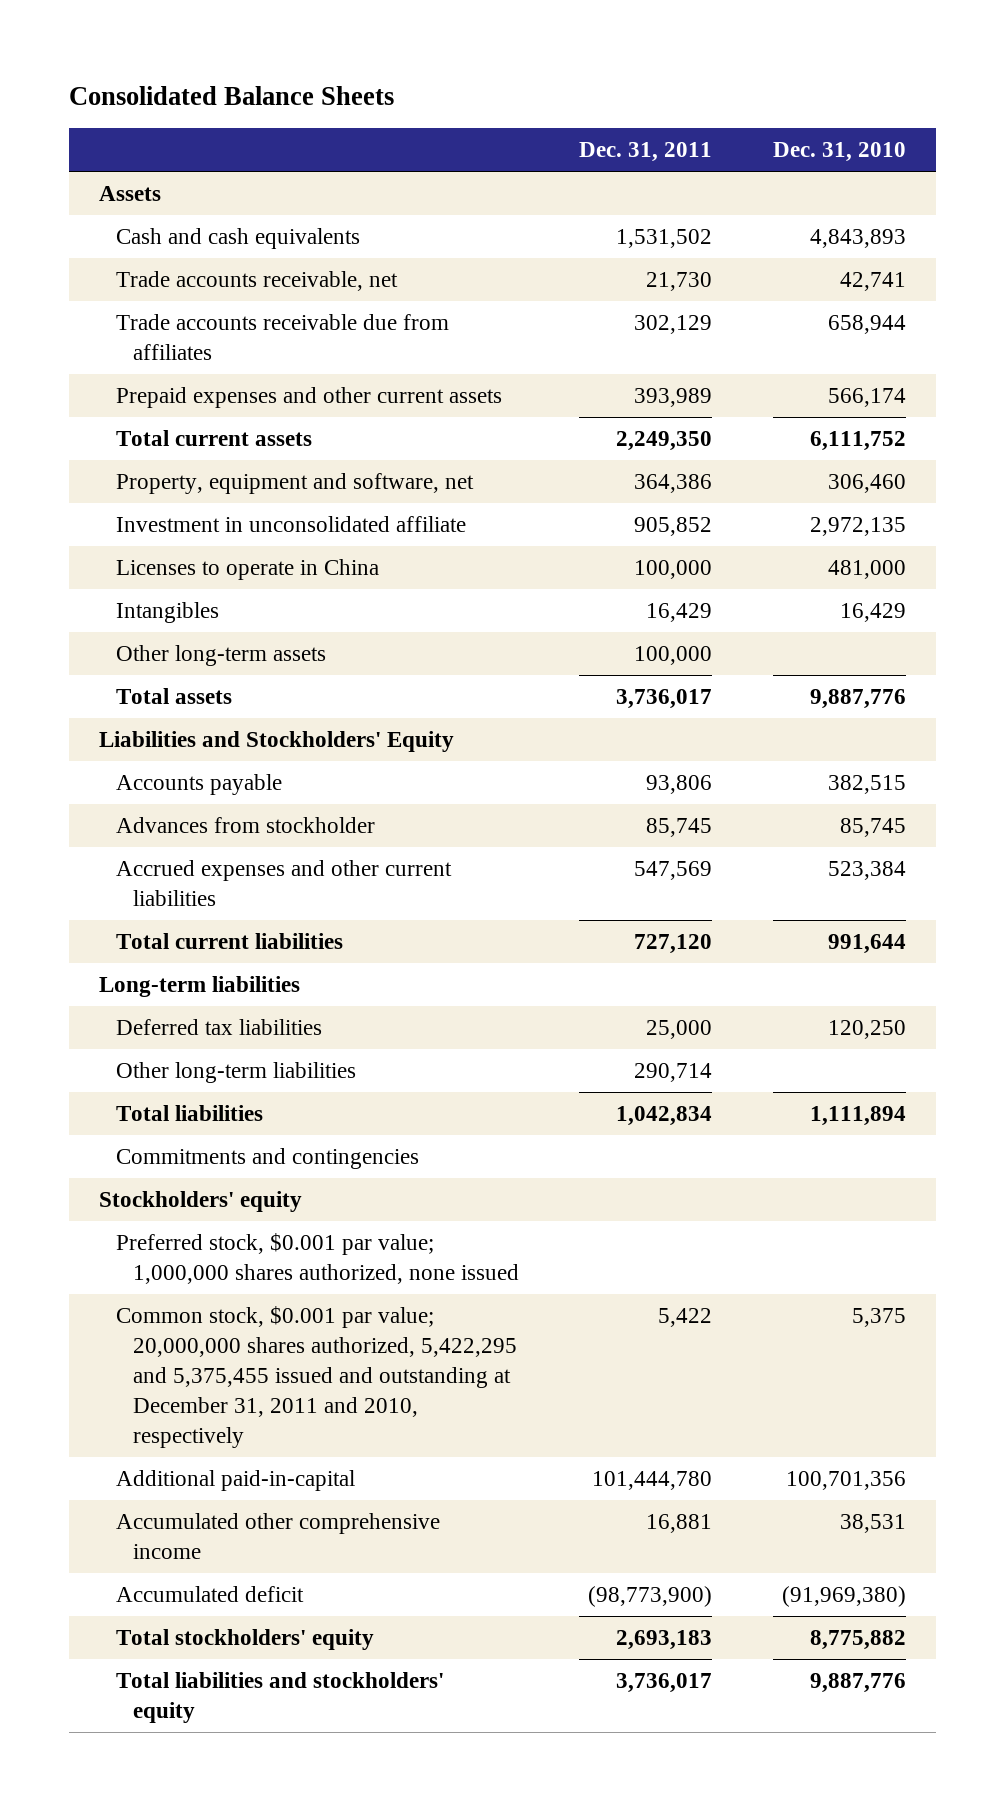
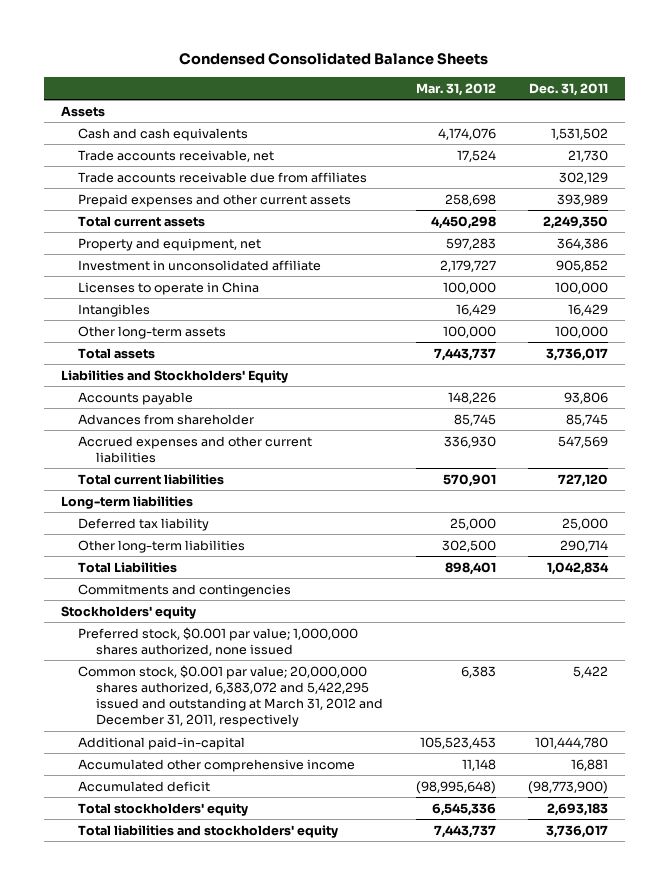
[68,85,394,105] Consolidated Balance Sheets -> [179,52,489,66] Condensed Consolidated Balance Sheets
[773,141,907,162] Dec. 31, 2010 -> none
none -> [415,82,496,96] Mar. 31, 2012
[115,473,474,495] Property, equipment and software, net -> [78,237,262,251] Property and equipment, net
[115,817,375,834] Advances from stockholder -> [78,413,255,425] Advances from shareholder
[115,1019,322,1036] Deferred tax liabilities -> [78,517,210,531] Deferred tax liability
[115,1105,263,1122] Total liabilities -> [78,561,178,573] Total Liabilities
[115,1306,517,1448] Common stock, $0.001 par value; 20,000,000 shares authorized, 5,422,295 and 5,375,455 issued and outstanding at December 31, 2011 and 2010, respectively -> [78,664,384,728] Common stock, $0.001 par value; 20,000,000 shares authorized, 6,383,072 and 5,422,295 issued and outstanding at March 31, 2012 and December 31, 2011, respectively

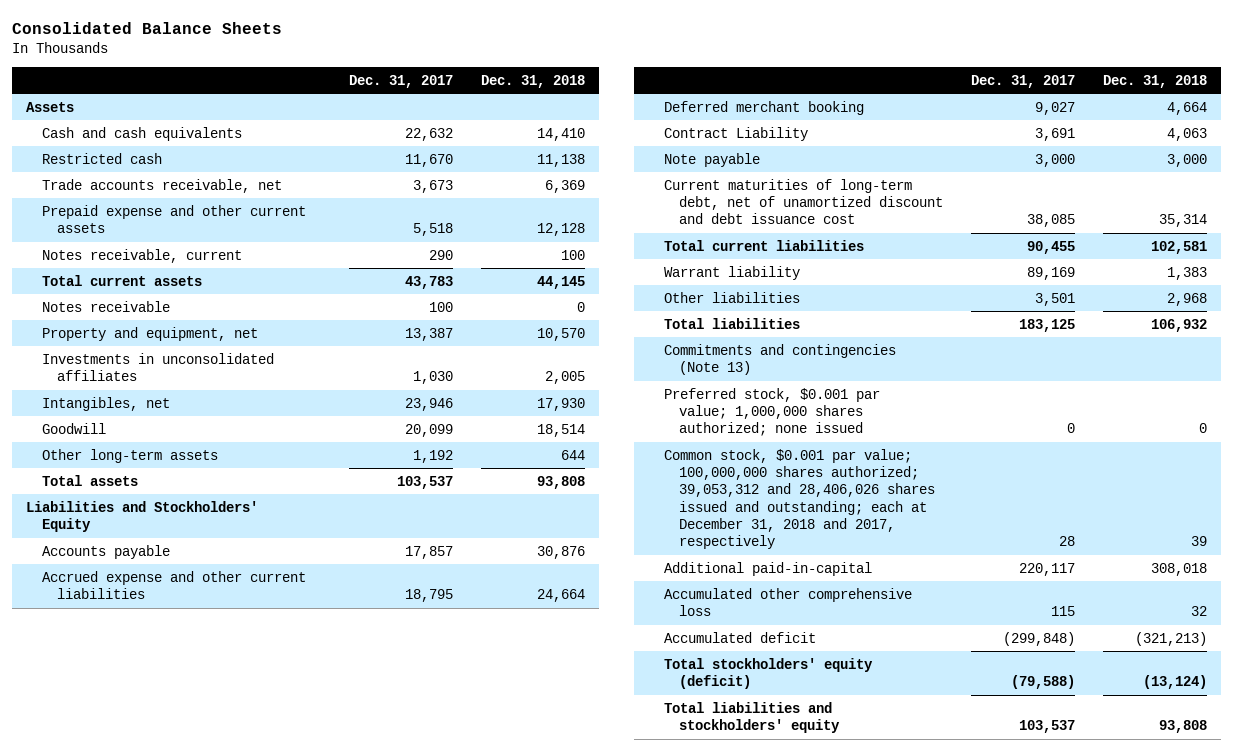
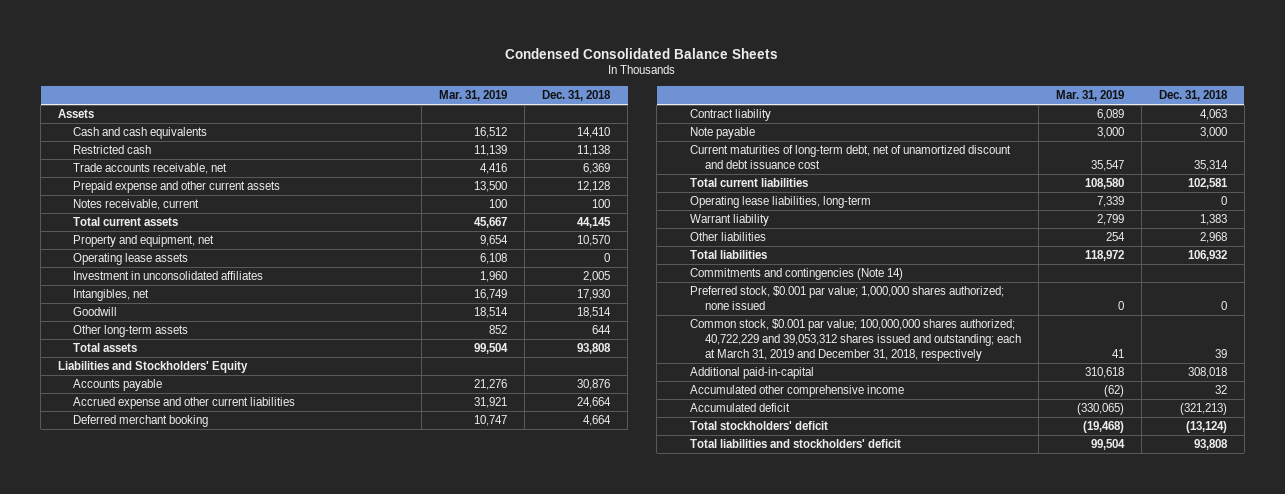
[12,22,283,35] Consolidated Balance Sheets -> [505,47,779,59] Condensed Consolidated Balance Sheets
[349,74,454,88] Dec. 31, 2017 -> none
none -> [439,90,508,102] Mar. 31, 2019
[41,300,170,312] Notes receivable -> none
none -> [73,253,189,266] Operating lease assets
[41,352,274,382] Investments in unconsolidated affiliates -> [73,271,264,281] Investment in unconsolidated affiliates
[663,126,808,141] Contract Liability -> [689,109,771,122] Contract liability
none -> [689,196,871,209] Operating lease liabilities, long-term
[663,343,896,376] Commitments and contingencies (Note 13) -> [689,268,903,281] Commitments and contingencies (Note 14)
[663,448,936,550] Common stock, $0.001 par value; 100,000,000 shares authorized; 39,053,312 and 28,406,026 shares issued and outstanding; each at December 31, 2018 and 2017, respectively -> [689,319,1021,361] Common stock, $0.001 par value; 100,000,000 shares authorized; 40,722,229 and 39,053,312 shares issued and outstanding; each at March 31, 2019 and December 31, 2018, respectively
[663,587,912,617] Accumulated other comprehensive loss -> [689,385,904,398] Accumulated other comprehensive income
[663,657,873,690] Total stockholders' equity (deficit) -> [689,421,828,431] Total stockholders' deficit
[663,701,841,734] Total liabilities and stockholders' equity -> [689,439,901,449] Total liabilities and stockholders' deficit

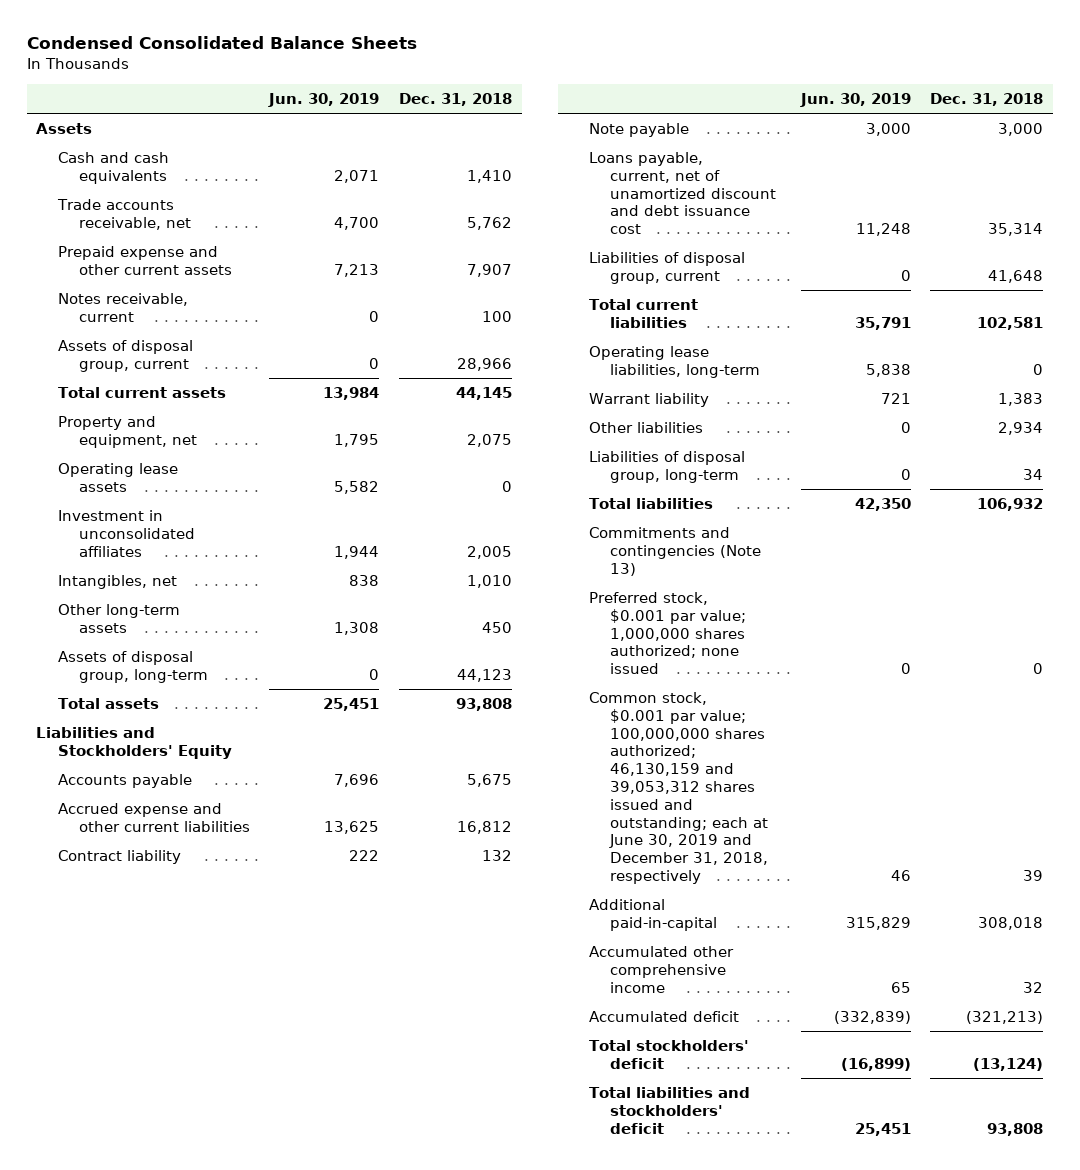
[439,90,508,102] Mar. 31, 2019 -> none
none -> [268,92,380,107] Jun. 30, 2019
[73,145,152,155] Restricted cash -> none
[577,127,611,139] 14,410 -> [466,169,512,183] 1,410
[583,163,611,175] 6,369 -> [466,216,512,230] 5,762
[577,181,611,193] 12,128 -> [466,263,512,277] 7,907
none -> [57,339,193,372] Assets of disposal group, current
[577,235,611,247] 10,570 -> [466,433,512,447] 2,075
[73,307,118,317] Goodwill -> none
[577,289,611,301] 17,930 -> [466,574,512,588] 1,010
[592,325,612,335] 644 -> [481,621,512,633] 450
none -> [57,650,208,683] Assets of disposal group, long-term
[73,415,209,428] Deferred merchant booking -> none
[577,379,611,391] 30,876 -> [466,773,512,787] 5,675
[577,397,612,409] 24,664 -> [456,820,512,834] 16,812
[1199,109,1227,121] 4,063 -> [481,849,512,861] 132
[689,145,1011,169] Current maturities of long-term debt, net of unamortized discount and debt issuance cost -> [589,151,777,235] Loans payable, current, net of unamortized discount and debt issuance cost
none -> [589,251,746,284] Liabilities of disposal group, current
[1199,232,1227,244] 2,968 -> [998,421,1044,435] 2,934
none -> [589,450,746,483] Liabilities of disposal group, long-term
[689,268,903,281] Commitments and contingencies (Note 14) -> [589,526,762,576] Commitments and contingencies (Note 13)
[689,319,1021,361] Common stock, $0.001 par value; 100,000,000 shares authorized; 40,722,229 and 39,053,312 shares issued and outstanding; each at March 31, 2019 and December 31, 2018, respectively -> [589,691,769,885] Common stock, $0.001 par value; 100,000,000 shares authorized; 46,130,159 and 39,053,312 shares issued and outstanding; each at June 30, 2019 and December 31, 2018, respectively

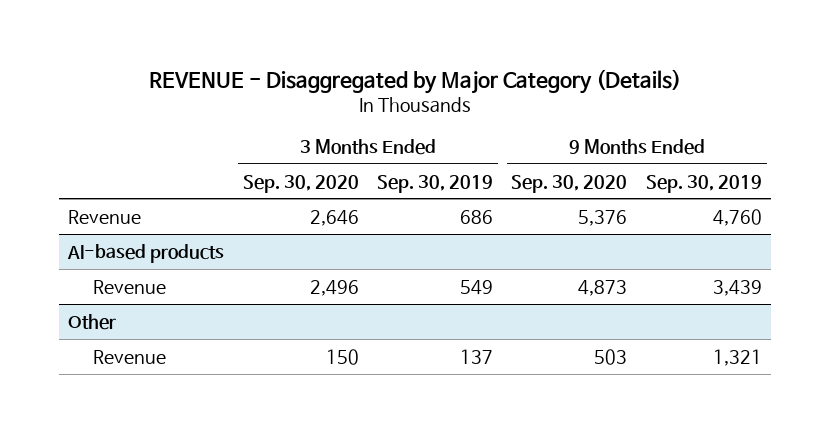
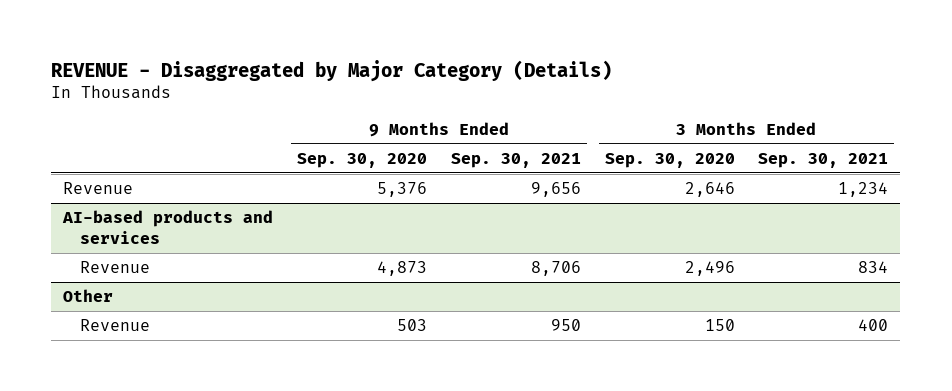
[377,174,494,193] Sep. 30, 2019 -> none
[645,174,762,193] Sep. 30, 2019 -> none
none -> [450,152,581,168] Sep. 30, 2021
none -> [758,152,889,168] Sep. 30, 2021
[67,243,225,263] AI-based products -> [62,210,274,244] AI-based products and services

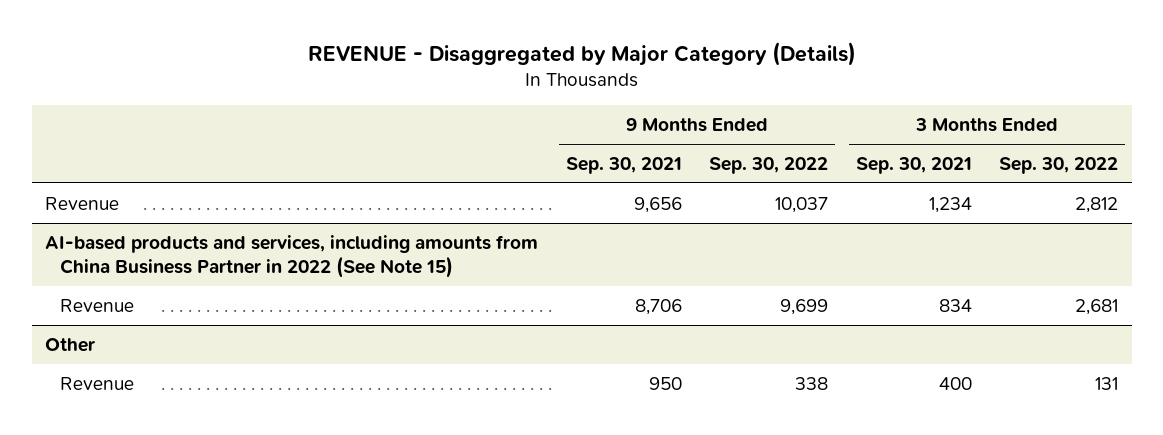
[297,152,428,168] Sep. 30, 2020 -> none
[604,152,735,168] Sep. 30, 2020 -> none
none -> [709,156,829,174] Sep. 30, 2022
none -> [999,156,1119,174] Sep. 30, 2022
[62,210,274,244] AI-based products and services -> [45,234,539,278] AI-based products and services, including amounts from China Business Partner in 2022 (See Note 15)

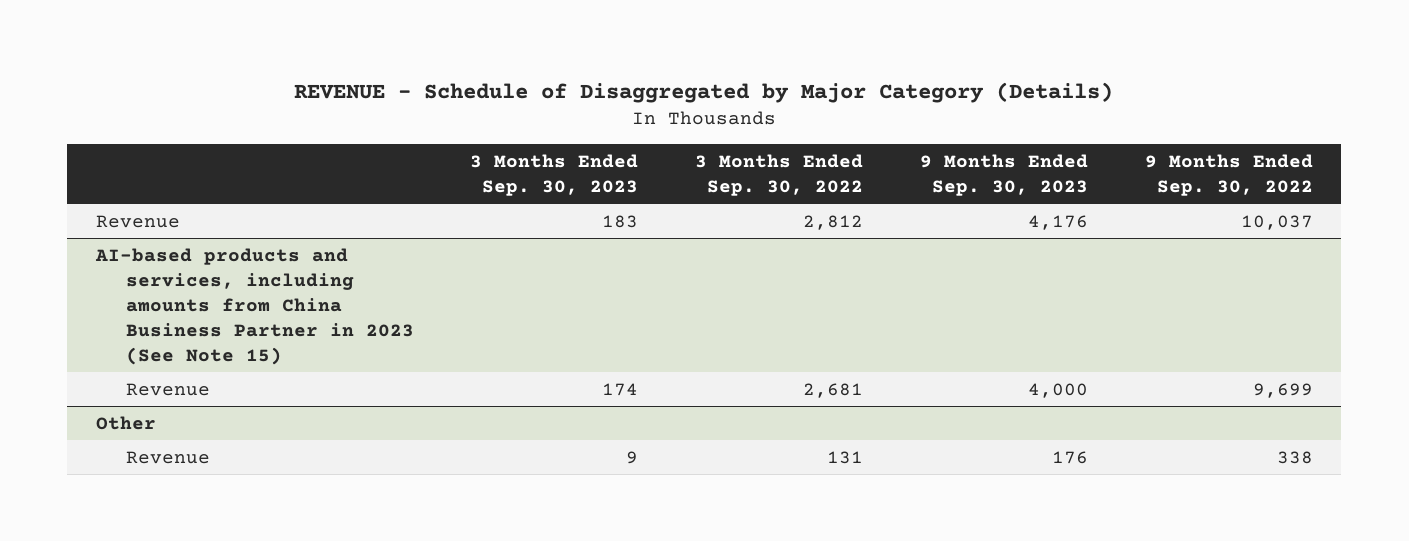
[307,41,856,66] REVENUE - Disaggregated by Major Category (Details) -> [294,81,1114,103] REVENUE - Schedule of Disaggregated by Major Category (Details)
[565,156,682,174] Sep. 30, 2021 -> none
[855,156,972,174] Sep. 30, 2021 -> none
none -> [470,153,639,196] 3 Months Ended Sep. 30, 2023
none -> [920,153,1089,196] 9 Months Ended Sep. 30, 2023
[45,234,539,278] AI-based products and services, including amounts from China Business Partner in 2022 (See Note 15) -> [94,247,414,365] AI-based products and services, including amounts from China Business Partner in 2023 (See Note 15)

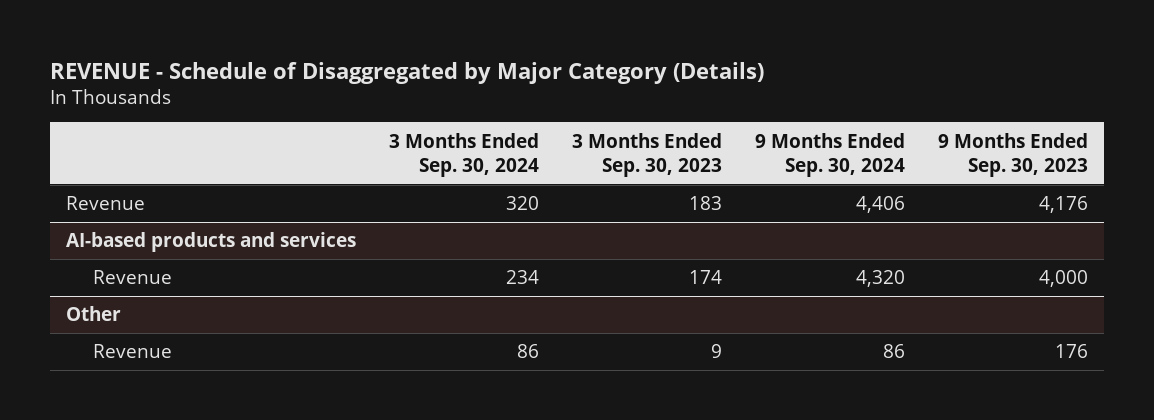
[695,153,864,196] 3 Months Ended Sep. 30, 2022 -> none
[1144,153,1313,196] 9 Months Ended Sep. 30, 2022 -> none
none -> [389,132,540,177] 3 Months Ended Sep. 30, 2024
none -> [755,132,906,177] 9 Months Ended Sep. 30, 2024
[94,247,414,365] AI-based products and services, including amounts from China Business Partner in 2023 (See Note 15) -> [66,232,357,253] AI-based products and services

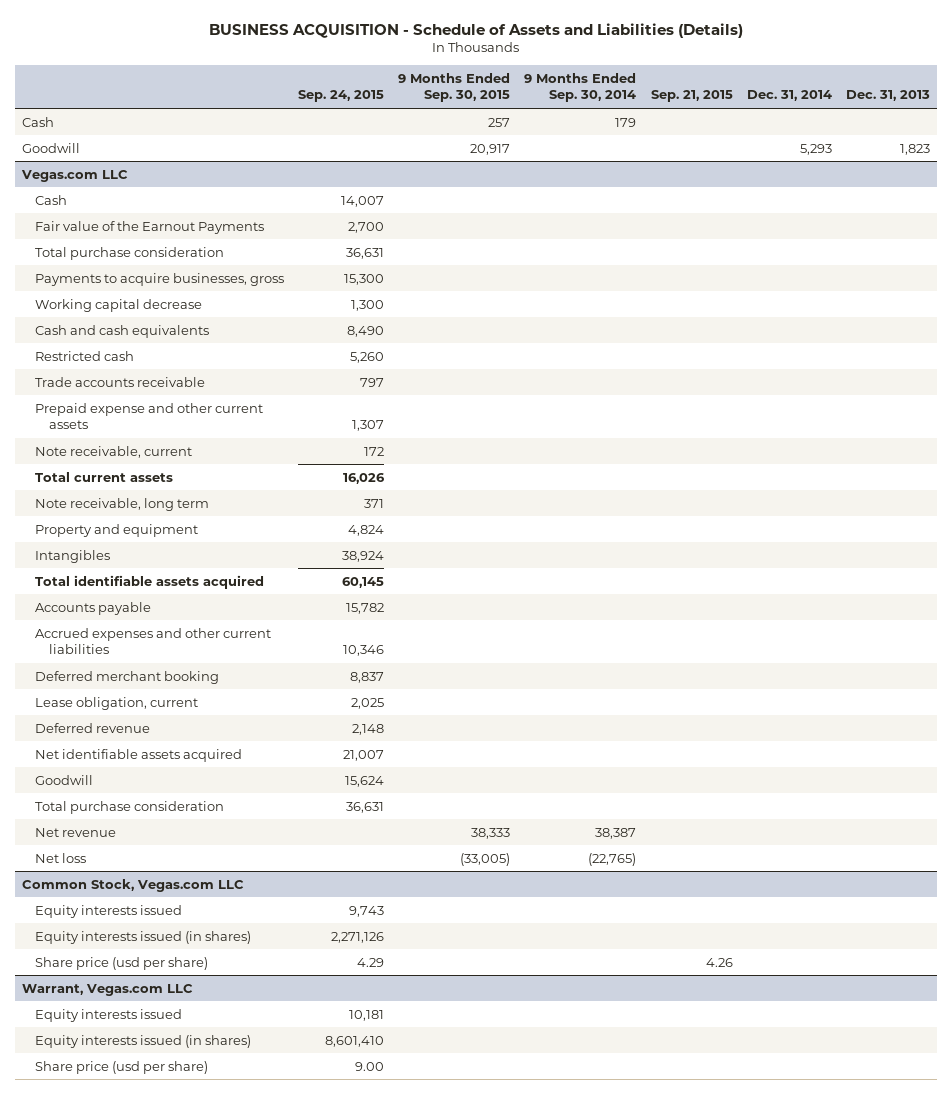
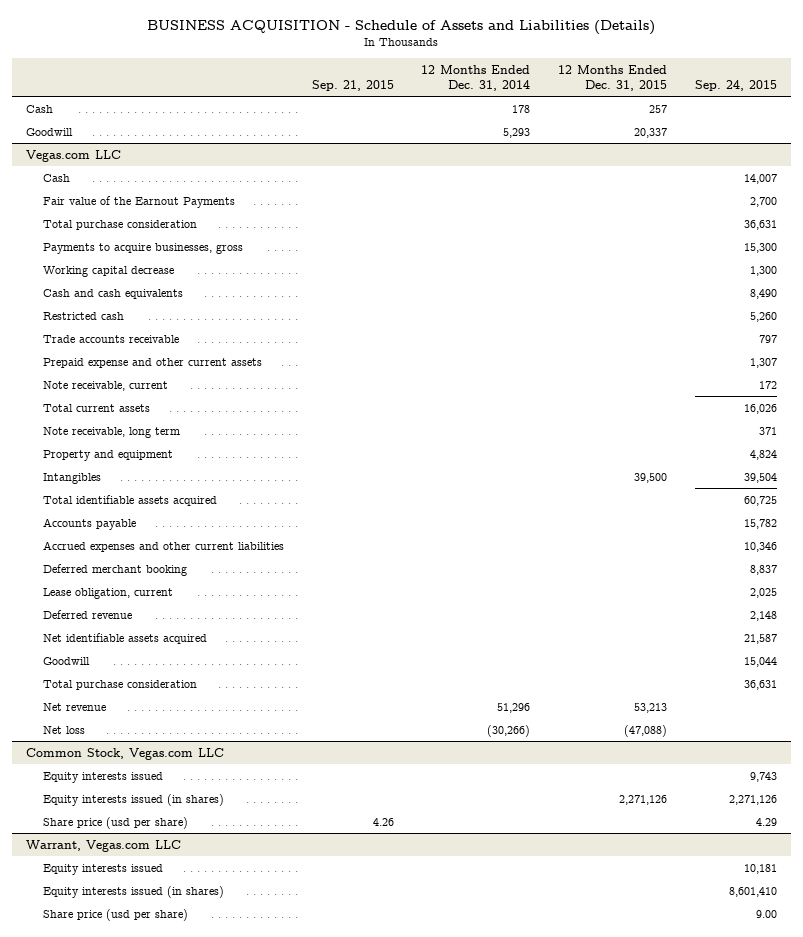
[398,72,511,103] 9 Months Ended Sep. 30, 2015 -> none
[524,72,637,103] 9 Months Ended Sep. 30, 2014 -> none
[746,90,832,102] Dec. 31, 2014 -> none
[845,90,930,102] Dec. 31, 2013 -> none
none -> [421,64,531,91] 12 Months Ended Dec. 31, 2014
none -> [558,64,668,91] 12 Months Ended Dec. 31, 2015
[342,550,385,562] 38,924 -> [743,472,777,483] 39,504
[342,576,385,588] 60,145 -> [743,495,777,506] 60,725
[343,749,385,761] 21,007 -> [743,633,777,644] 21,587
[345,775,385,787] 15,624 -> [743,656,777,667] 15,044

